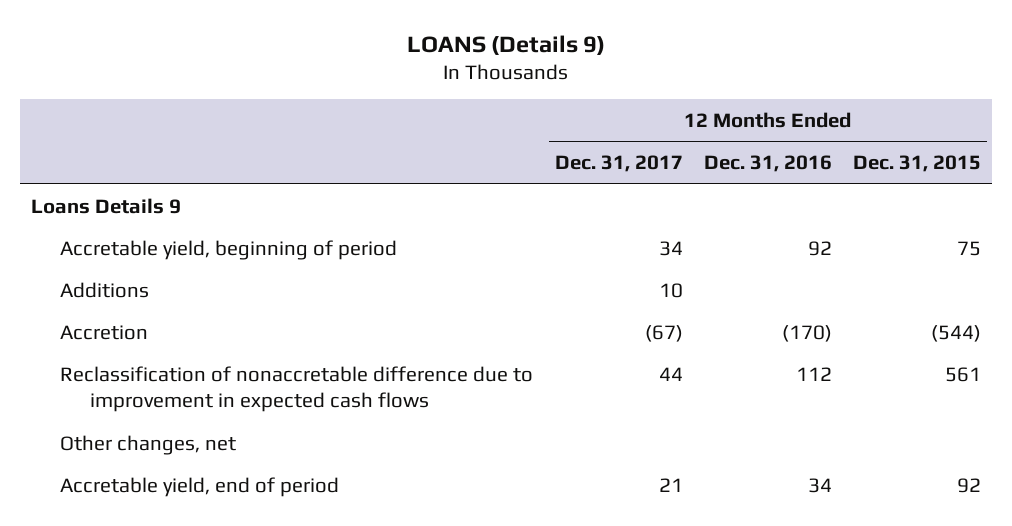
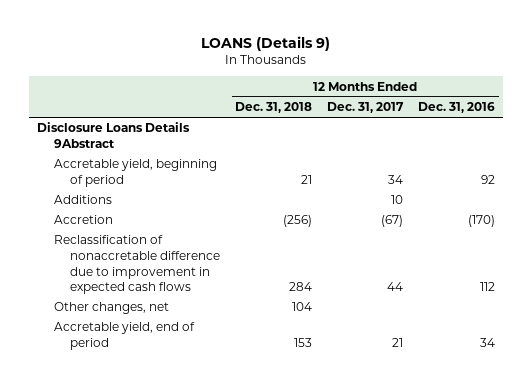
[853,155,982,173] Dec. 31, 2015 -> none
none -> [235,102,313,114] Dec. 31, 2018
[30,197,181,214] Loans Details 9 -> [36,122,190,149] Disclosure Loans Details 9Abstract

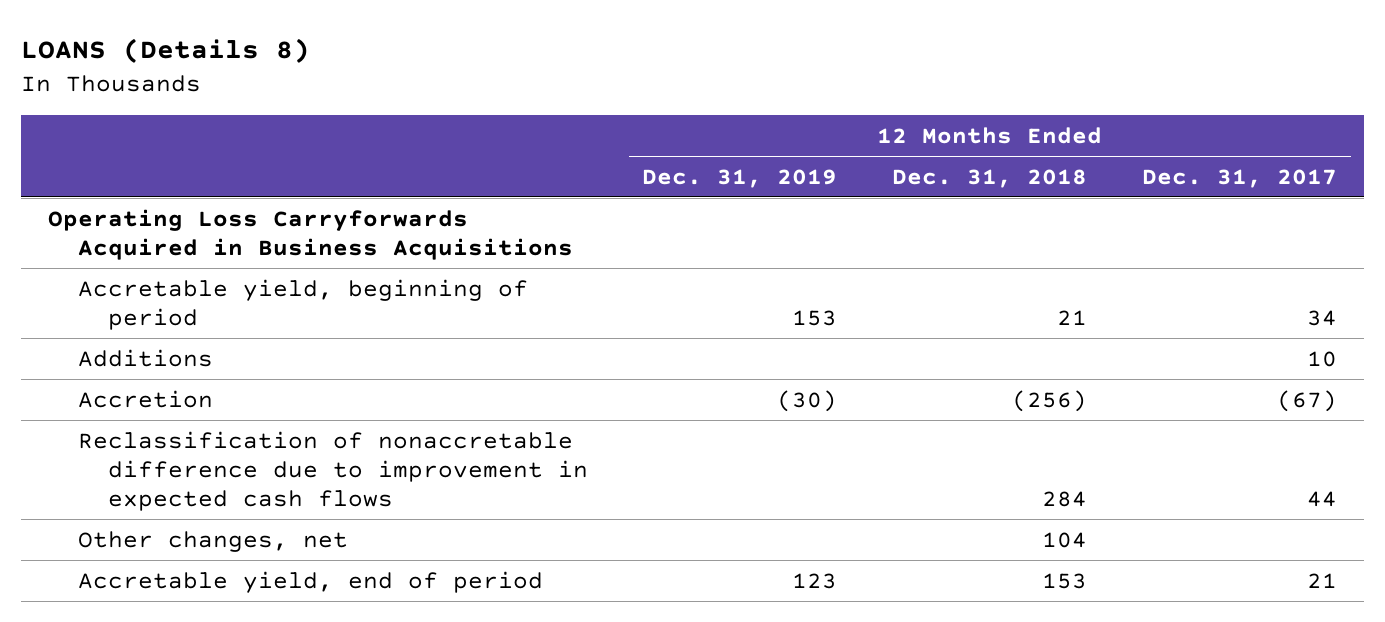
[200,35,330,51] LOANS (Details 9) -> [20,38,310,64] LOANS (Details 8)
[418,102,496,114] Dec. 31, 2016 -> none
none -> [642,168,838,188] Dec. 31, 2019
[36,122,190,149] Disclosure Loans Details 9Abstract -> [47,208,573,260] Operating Loss Carryforwards Acquired in Business Acquisitions

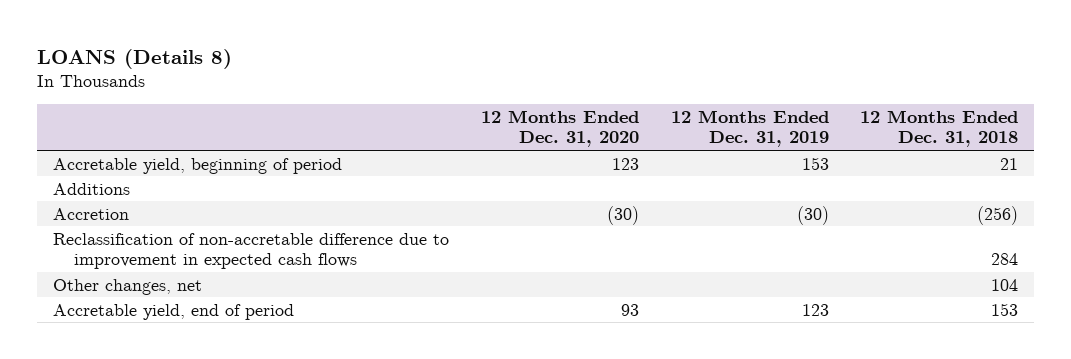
[1142,168,1338,188] Dec. 31, 2017 -> none
none -> [480,110,639,148] 12 Months Ended Dec. 31, 2020
[47,208,573,260] Operating Loss Carryforwards Acquired in Business Acquisitions -> none
[77,430,588,512] Reclassification of nonaccretable difference due to improvement in expected cash flows -> [52,232,449,270] Reclassification of non-accretable difference due to improvement in expected cash flows

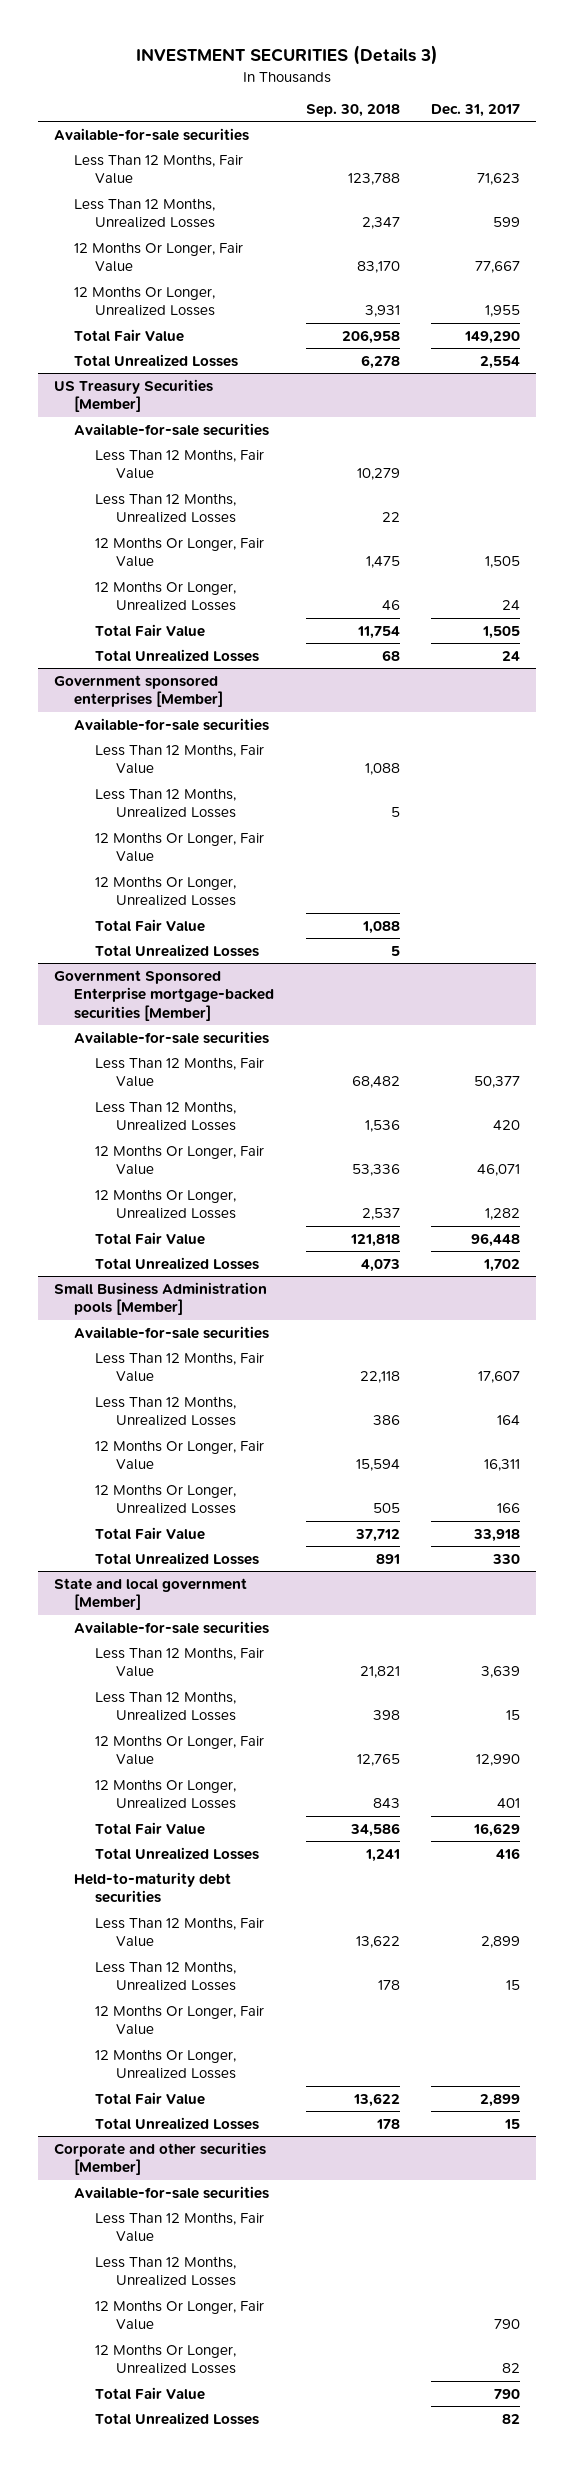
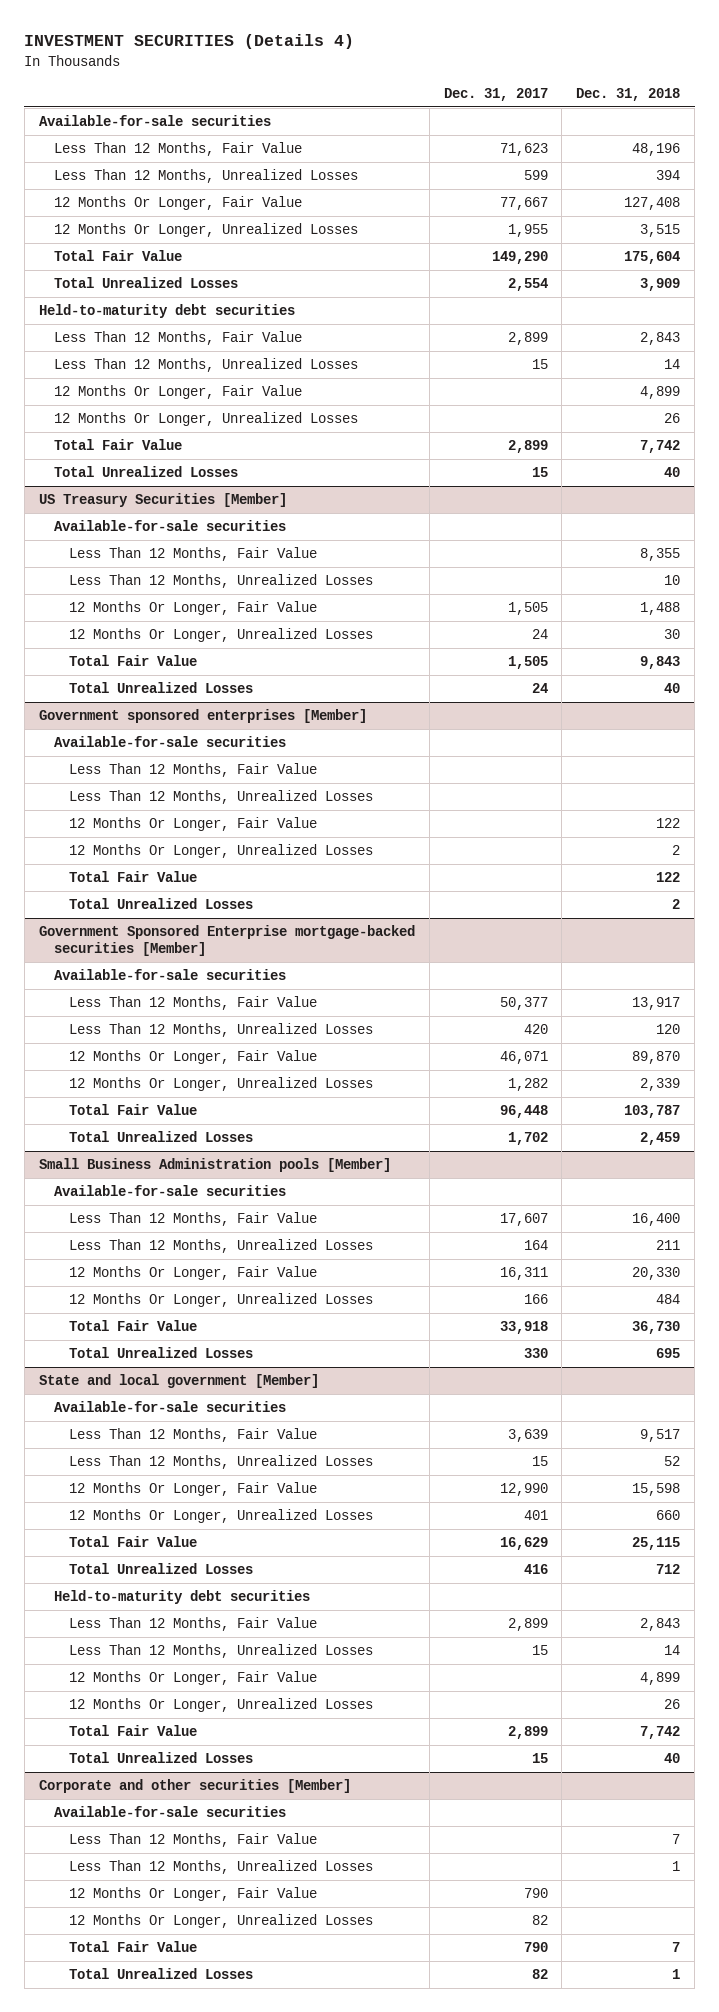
[135,45,438,66] INVESTMENT SECURITIES (Details 3) -> [24,34,355,50] INVESTMENT SECURITIES (Details 4)
[305,104,400,118] Sep. 30, 2018 -> none
none -> [576,87,681,101] Dec. 31, 2018
none -> [38,304,295,319] Held-to-maturity debt securities
none -> [54,331,303,346] Less Than 12 Months, Fair Value
none -> [54,358,359,373] Less Than 12 Months, Unrealized Losses
none -> [54,385,303,400] 12 Months Or Longer, Fair Value
none -> [54,412,359,427] 12 Months Or Longer, Unrealized Losses
none -> [54,439,183,451] Total Fair Value
none -> [54,466,239,478] Total Unrealized Losses

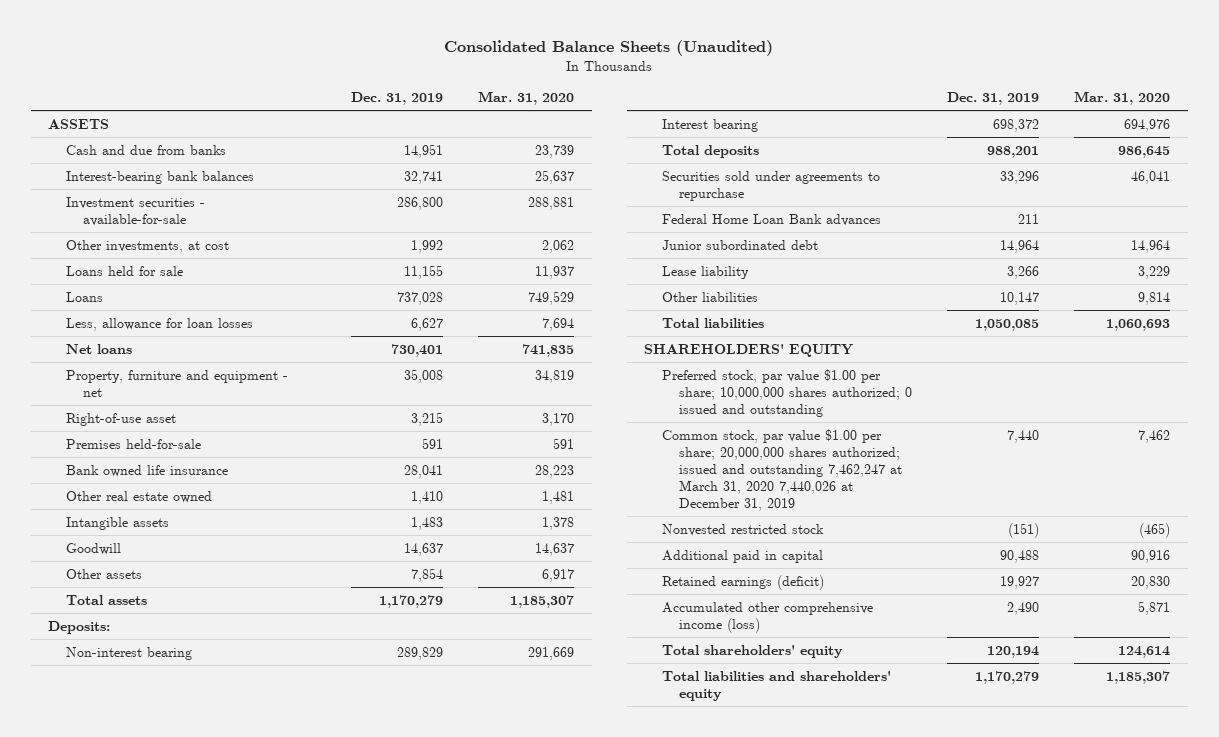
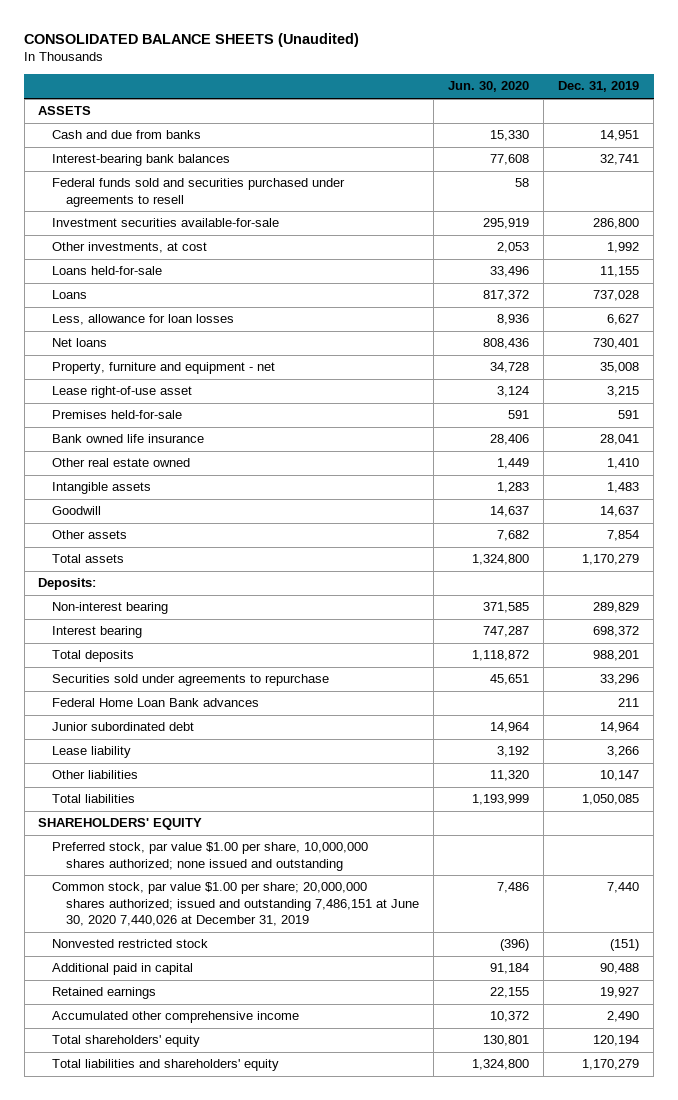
[444,40,774,57] Consolidated Balance Sheets (Unaudited) -> [24,32,360,47] CONSOLIDATED BALANCE SHEETS (Unaudited)
[478,91,575,106] Mar. 31, 2020 -> none
none -> [448,81,530,93] Jun. 30, 2020
none -> [52,178,346,207] Federal funds sold and securities purchased under agreements to resell
[65,196,205,226] Investment securities - available-for-sale -> [52,218,280,228] Investment securities available-for-sale
[65,265,183,276] Loans held for sale -> [52,266,163,276] Loans held-for-sale
[65,412,176,426] Right-of-use asset -> [52,386,193,399] Lease right-of-use asset
[661,368,913,417] Preferred stock, par value $1.00 per share; 10,000,000 shares authorized; 0 issued and outstanding -> [52,842,369,871] Preferred stock, par value $1.00 per share, 10,000,000 shares authorized; none issued and outstanding
[661,428,903,511] Common stock, par value $1.00 per share; 20,000,000 shares authorized; issued and outstanding 7,462,247 at March 31, 2020 7,440,026 at December 31, 2019 -> [52,882,420,926] Common stock, par value $1.00 per share; 20,000,000 shares authorized; issued and outstanding 7,486,151 at June 30, 2020 7,440,026 at December 31, 2019
[661,574,824,590] Retained earnings (deficit) -> [52,987,157,1000] Retained earnings
[661,601,873,633] Accumulated other comprehensive income (loss) -> [52,1011,300,1024] Accumulated other comprehensive income

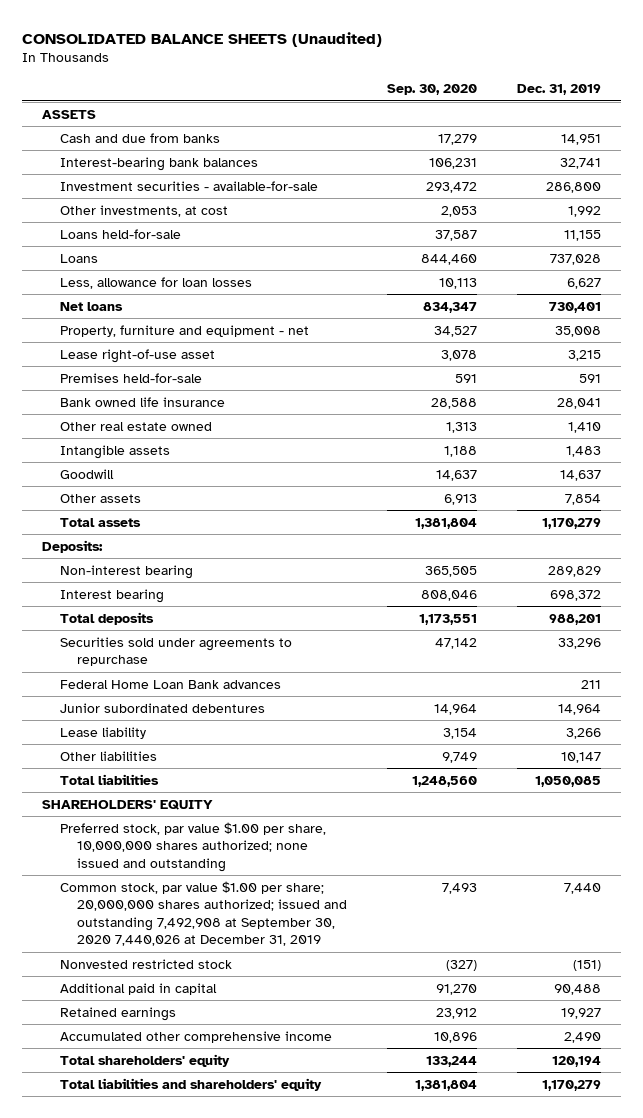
[448,81,530,93] Jun. 30, 2020 -> none
none -> [387,84,478,96] Sep. 30, 2020
[52,178,346,207] Federal funds sold and securities purchased under agreements to resell -> none
[52,218,280,228] Investment securities available-for-sale -> [59,180,318,191] Investment securities - available-for-sale
[52,722,195,732] Junior subordinated debt -> [59,702,265,713] Junior subordinated debentures
[52,882,420,926] Common stock, par value $1.00 per share; 20,000,000 shares authorized; issued and outstanding 7,486,151 at June 30, 2020 7,440,026 at December 31, 2019 -> [59,880,348,947] Common stock, par value $1.00 per share; 20,000,000 shares authorized; issued and outstanding 7,492,908 at September 30, 2020 7,440,026 at December 31, 2019

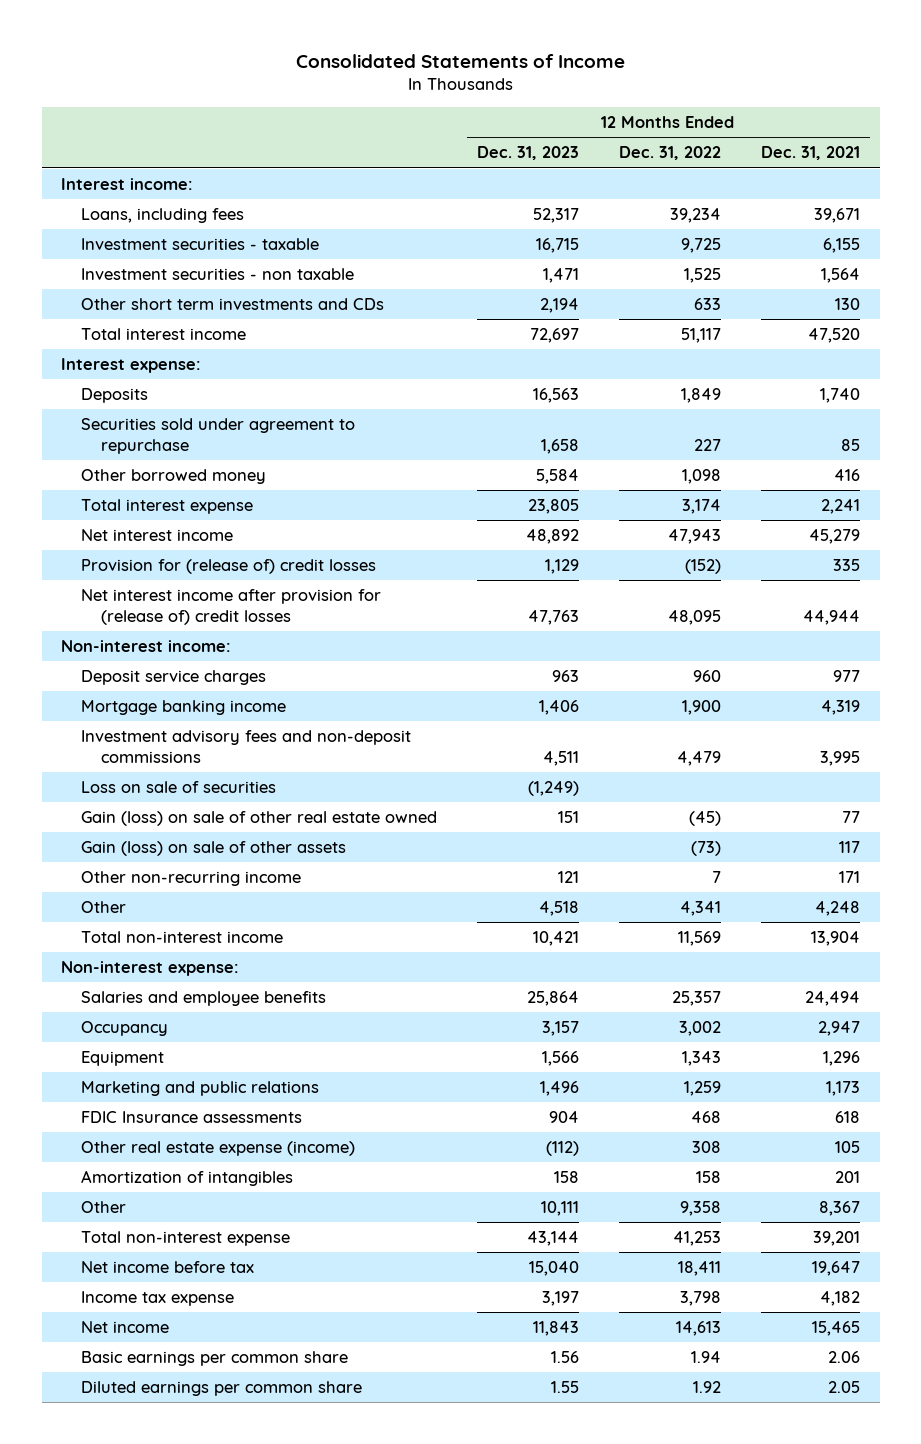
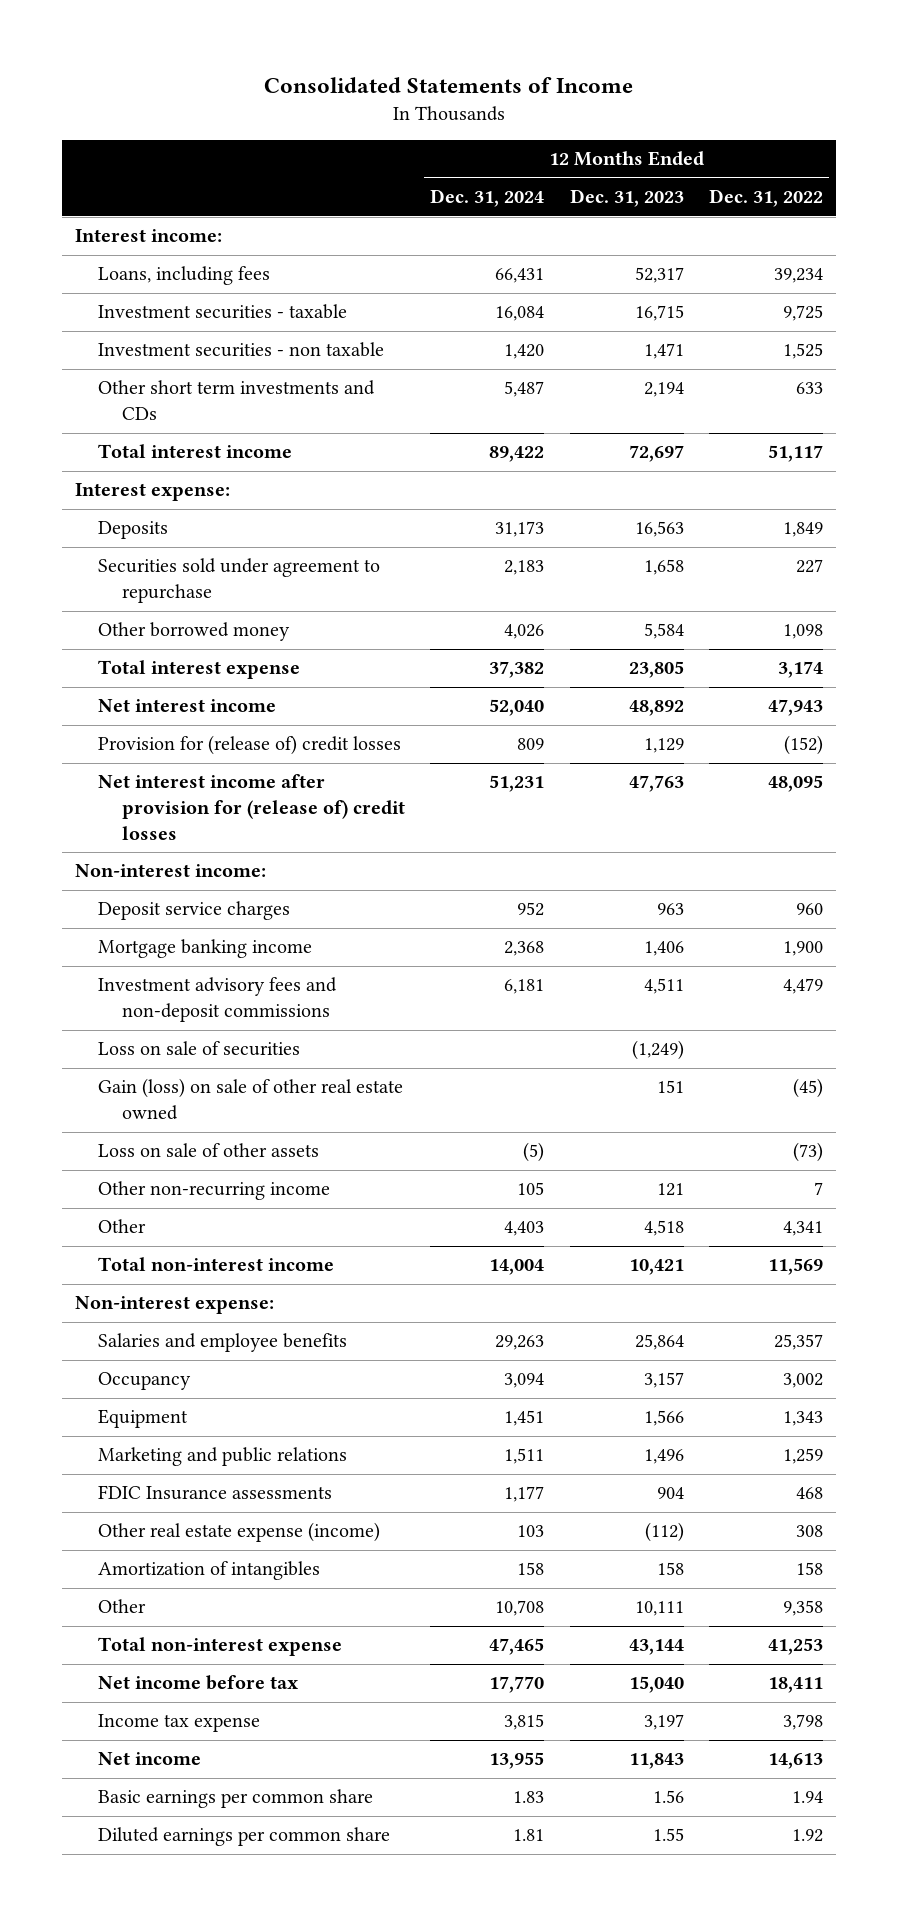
[760,146,860,161] Dec. 31, 2021 -> none
none -> [430,189,545,208] Dec. 31, 2024
[81,841,347,857] Gain (loss) on sale of other assets -> [98,1143,320,1158] Loss on sale of other assets

